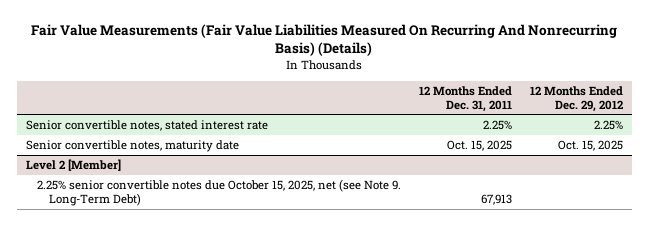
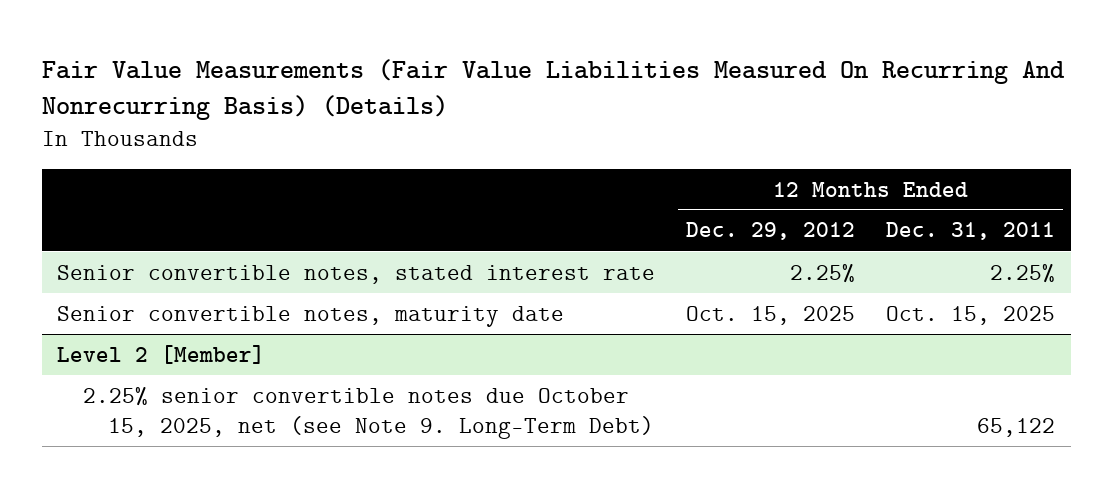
[481,193,513,205] 67,913 -> [977,417,1056,437] 65,122

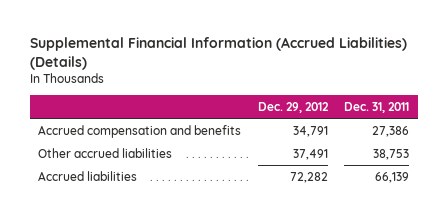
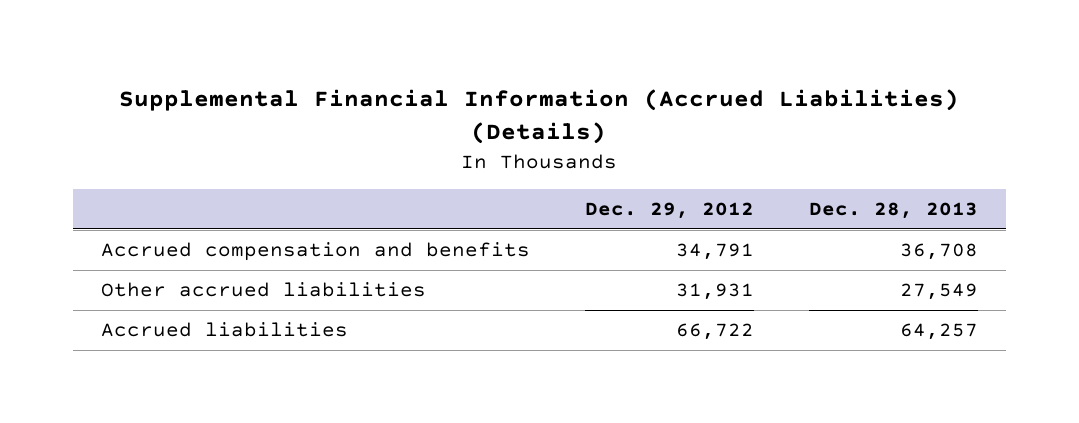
[344,102,410,114] Dec. 31, 2011 -> none
none -> [808,202,978,220] Dec. 28, 2013
[292,148,328,160] 37,491 -> [675,283,754,301] 31,931
[289,171,328,183] 72,282 -> [675,323,754,341] 66,722

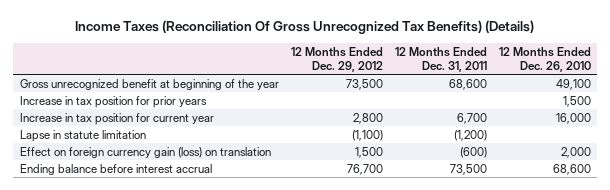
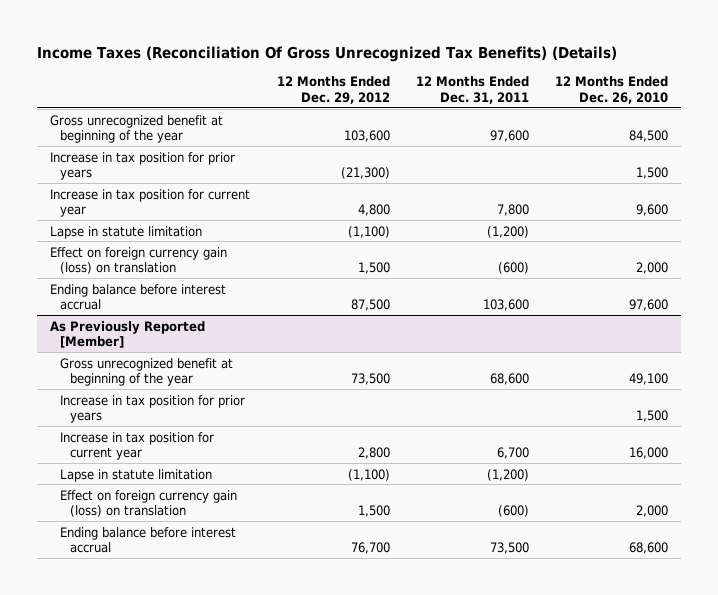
none -> [50,114,224,143] Gross unrecognized benefit at beginning of the year
none -> [50,151,236,180] Increase in tax position for prior years
none -> [50,188,251,217] Increase in tax position for current year
none -> [50,225,203,239] Lapse in statute limitation
none -> [50,246,228,274] Effect on foreign currency gain (loss) on translation
none -> [50,283,227,310] Ending balance before interest accrual
none -> [50,320,206,348] As Previously Reported [Member]

